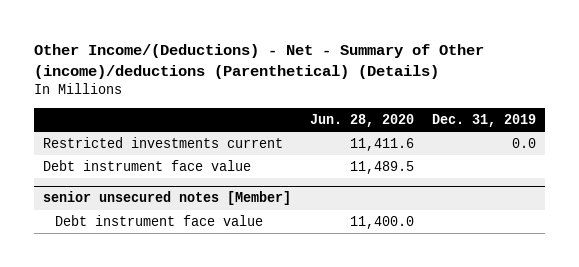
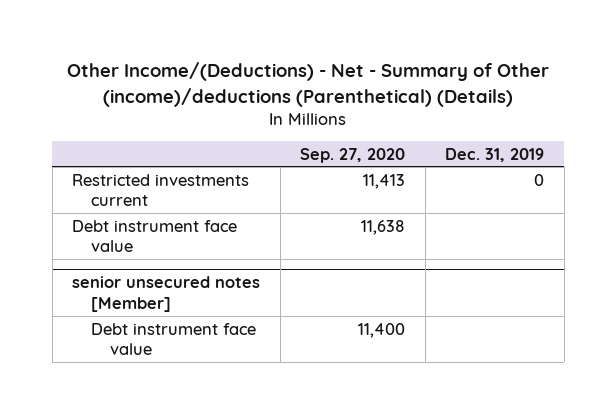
[309,114,414,128] Jun. 28, 2020 -> none
none -> [300,147,406,163] Sep. 27, 2020
[512,138,537,149] 0.0 -> [534,173,545,186] 0

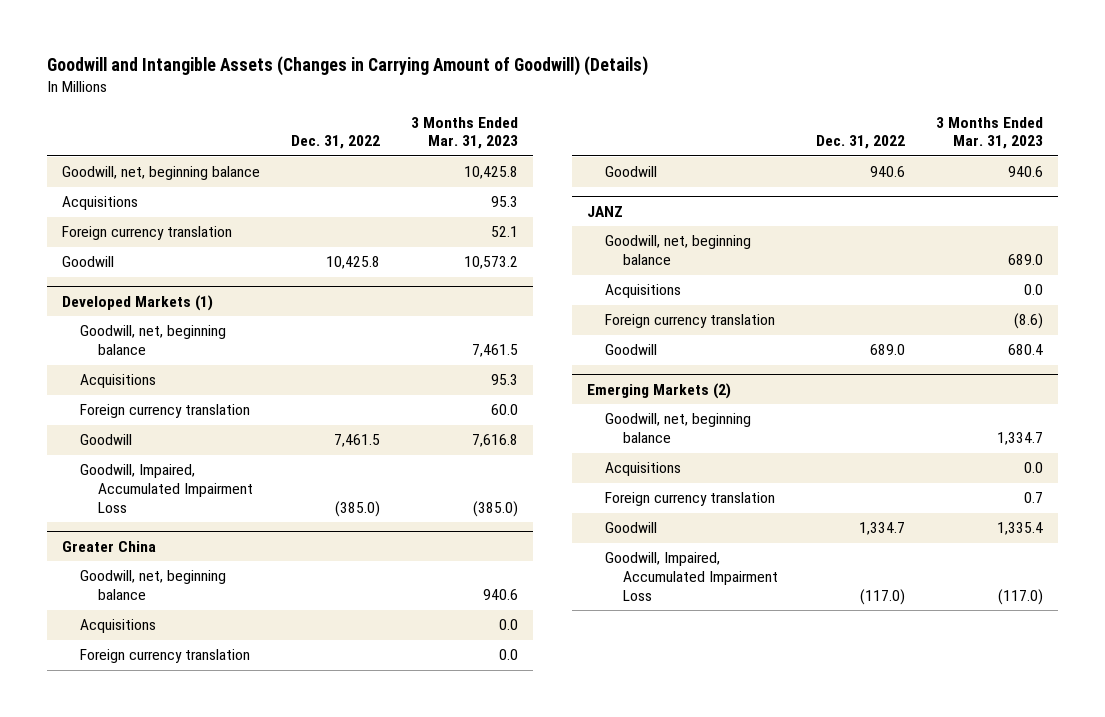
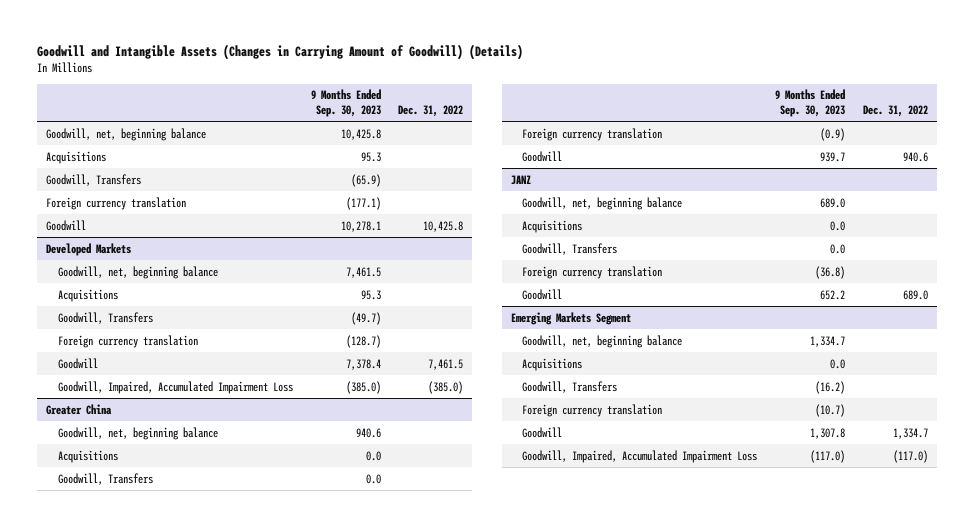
[410,116,518,150] 3 Months Ended Mar. 31, 2023 -> none
none -> [310,89,381,117] 9 Months Ended Sep. 30, 2023
none -> [46,173,142,186] Goodwill, Transfers
[62,294,214,311] Developed Markets (1) -> [46,242,132,256] Developed Markets
none -> [57,311,153,324] Goodwill, Transfers
none -> [57,472,153,485] Goodwill, Transfers
none -> [522,242,618,255] Goodwill, Transfers
[587,382,732,399] Emerging Markets (2) -> [510,311,631,325] Emerging Markets Segment
none -> [522,380,618,393] Goodwill, Transfers

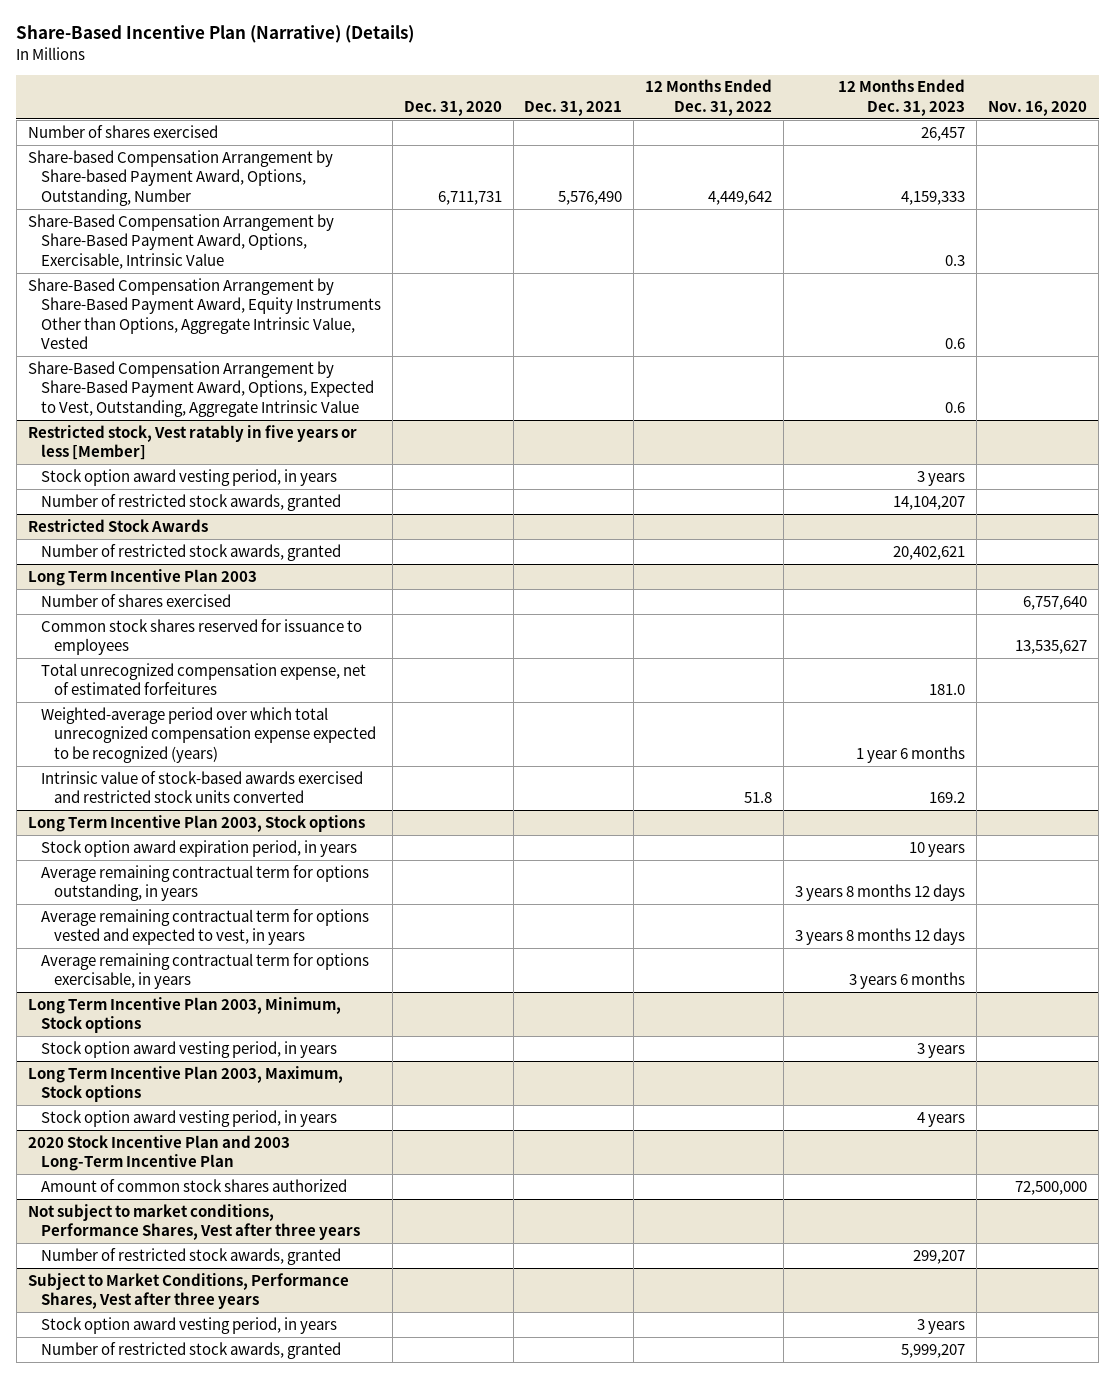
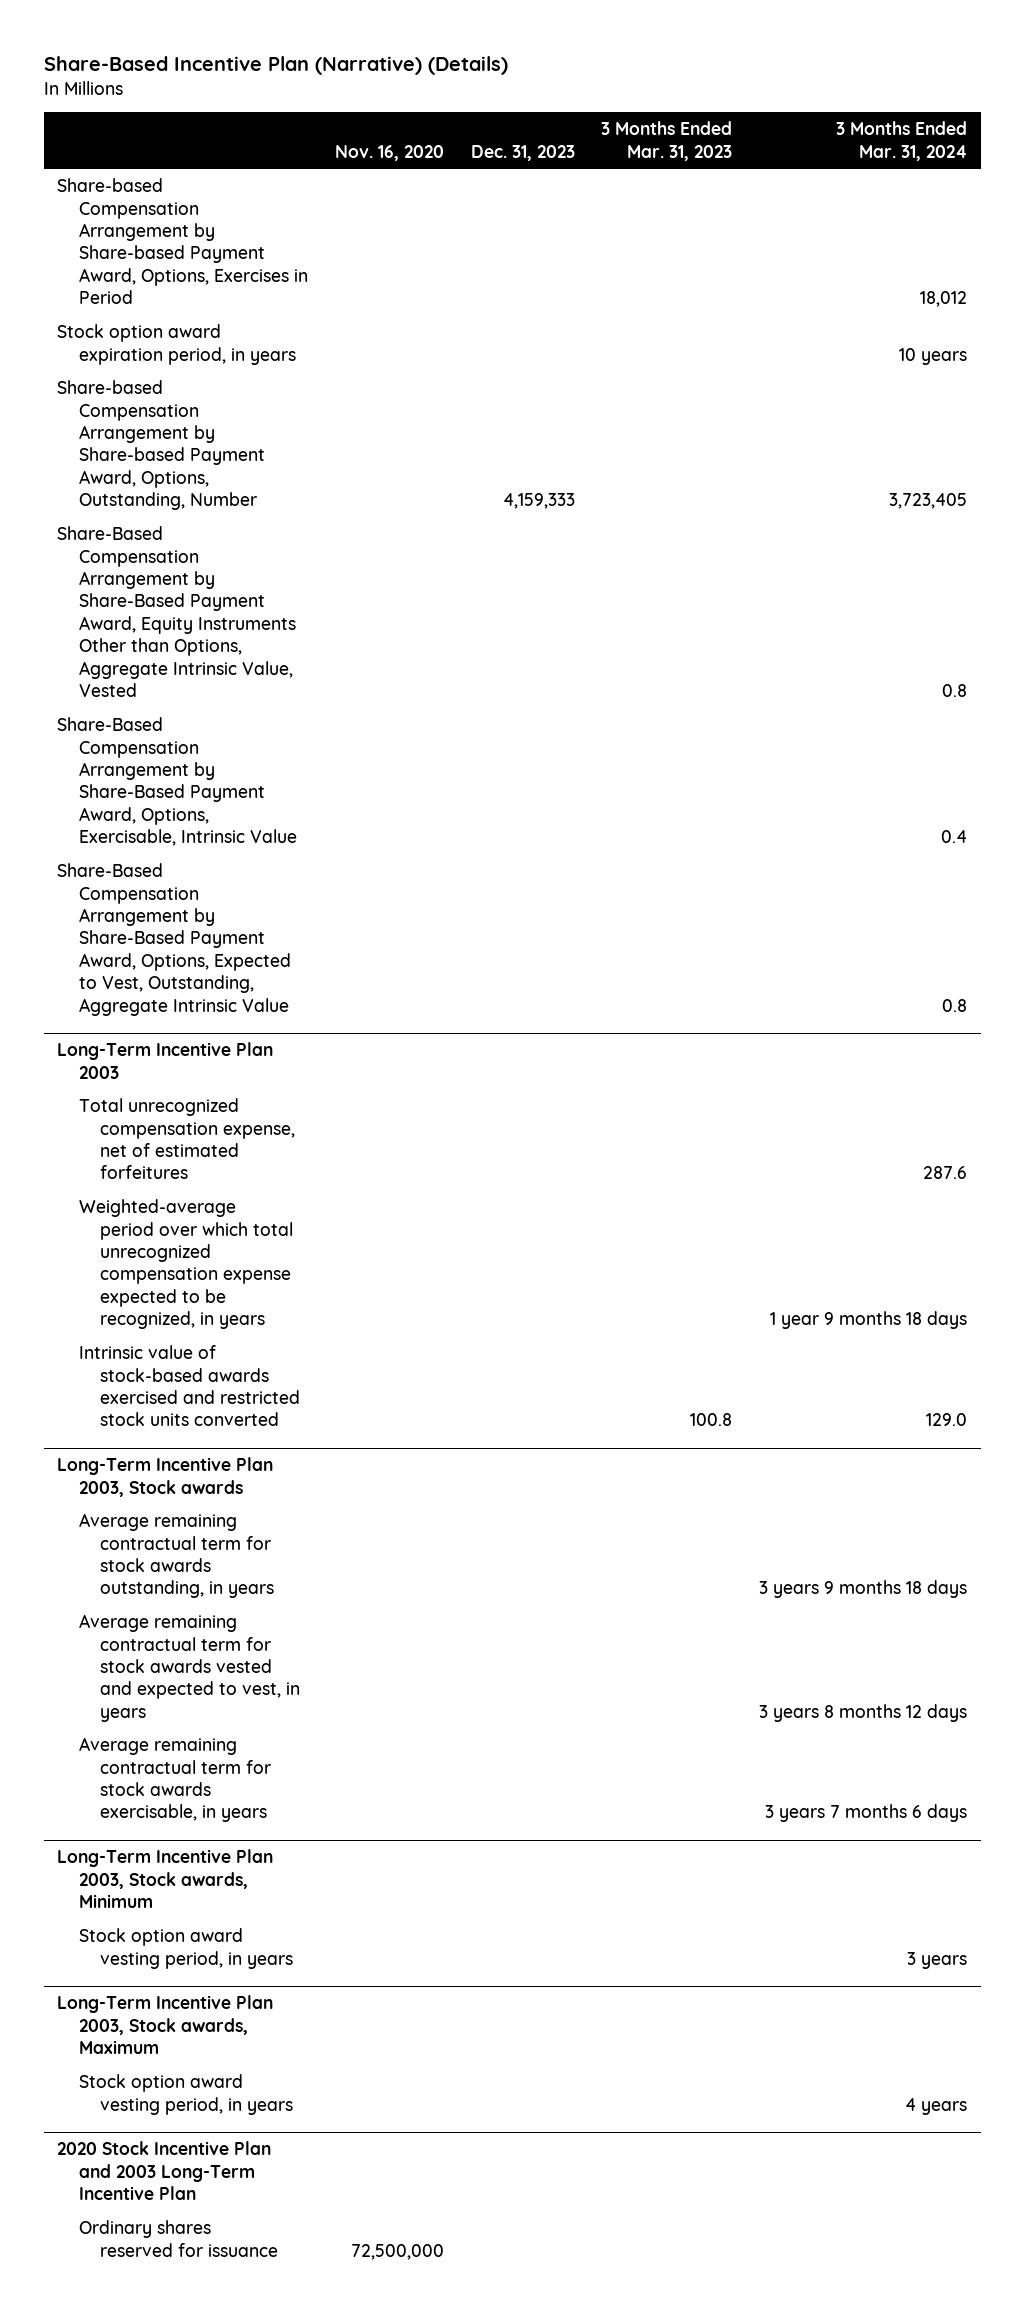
[403,100,502,116] Dec. 31, 2020 -> none
[524,100,623,116] Dec. 31, 2021 -> none
[645,79,773,116] 12 Months Ended Dec. 31, 2022 -> none
[838,79,966,116] 12 Months Ended Dec. 31, 2023 -> none
none -> [470,144,575,161] Dec. 31, 2023
none -> [601,121,733,161] 3 Months Ended Mar. 31, 2023
none -> [836,121,968,161] 3 Months Ended Mar. 31, 2024
[27,124,218,138] Number of shares exercised -> [57,178,308,305] Share-based Compensation Arrangement by Share-based Payment Award, Options, Exercises in Period
none -> [57,324,296,365] Stock option award expiration period, in years
[27,213,334,269] Share-Based Compensation Arrangement by Share-Based Payment Award, Options, Exercisable, Intrinsic Value -> [57,717,297,847] Share-Based Compensation Arrangement by Share-Based Payment Award, Options, Exercisable, Intrinsic Value
[27,424,357,461] Restricted stock, Vest ratably in five years or less [Member] -> none
[40,468,337,486] Stock option award vesting period, in years -> none
[40,493,341,511] Number of restricted stock awards, granted -> none
[27,518,208,532] Restricted Stock Awards -> none
[40,543,341,561] Number of restricted stock awards, granted -> none
[40,593,231,607] Number of shares exercised -> none
[40,618,362,656] Common stock shares reserved for issuance to employees -> none
[27,568,257,586] Long Term Incentive Plan 2003 -> [57,1042,274,1079] Long-Term Incentive Plan 2003
[40,706,376,763] Weighted-average period over which total unrecognized compensation expense expected to be recognized (years) -> [78,1199,294,1330] Weighted-average period over which total unrecognized compensation expense expected to be recognized, in years
[40,839,357,857] Stock option award expiration period, in years -> none
[27,814,365,832] Long Term Incentive Plan 2003, Stock options -> [57,1457,274,1497] Long-Term Incentive Plan 2003, Stock awards
[40,864,369,902] Average remaining contractual term for options outstanding, in years -> [78,1513,275,1599] Average remaining contractual term for stock awards outstanding, in years
[40,908,369,946] Average remaining contractual term for options vested and expected to vest, in years -> [78,1614,301,1722] Average remaining contractual term for stock awards vested and expected to vest, in years
[40,952,369,990] Average remaining contractual term for options exercisable, in years -> [78,1737,272,1823] Average remaining contractual term for stock awards exercisable, in years
[27,996,341,1034] Long Term Incentive Plan 2003, Minimum, Stock options -> [57,1849,274,1909] Long-Term Incentive Plan 2003, Stock awards, Minimum
[27,1065,343,1103] Long Term Incentive Plan 2003, Maximum, Stock options -> [57,1995,274,2055] Long-Term Incentive Plan 2003, Stock awards, Maximum
[27,1203,360,1241] Not subject to market conditions, Performance Shares, Vest after three years -> none
[40,1247,341,1265] Number of restricted stock awards, granted -> none
[27,1272,349,1310] Subject to Market Conditions, Performance Shares, Vest after three years -> none
[40,1316,337,1334] Stock option award vesting period, in years -> none
[40,1341,341,1359] Number of restricted stock awards, granted -> none
[40,1178,347,1192] Amount of common stock shares authorized -> [78,2220,279,2257] Ordinary shares reserved for issuance

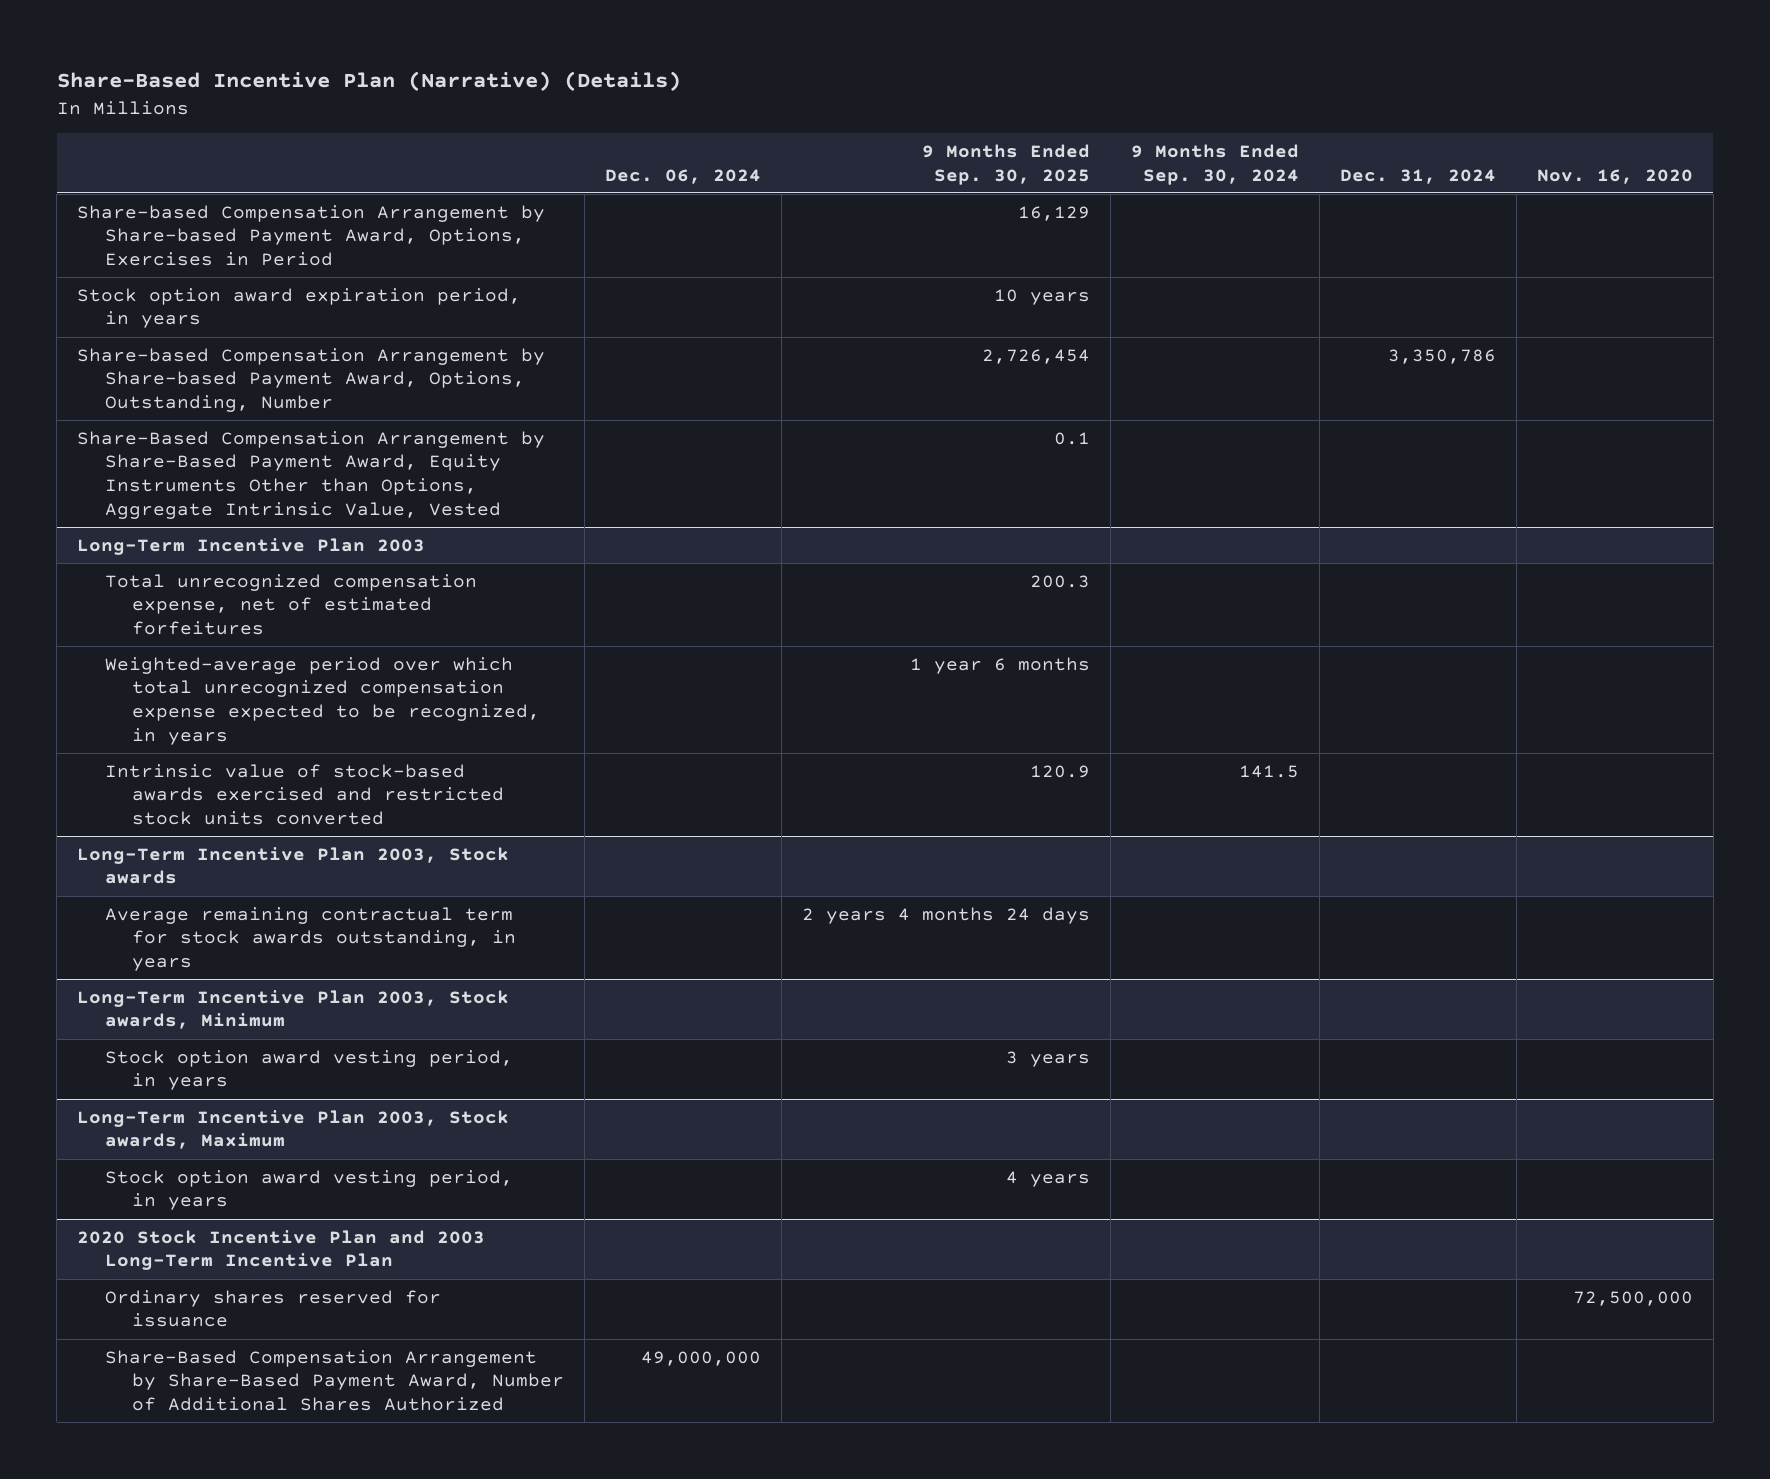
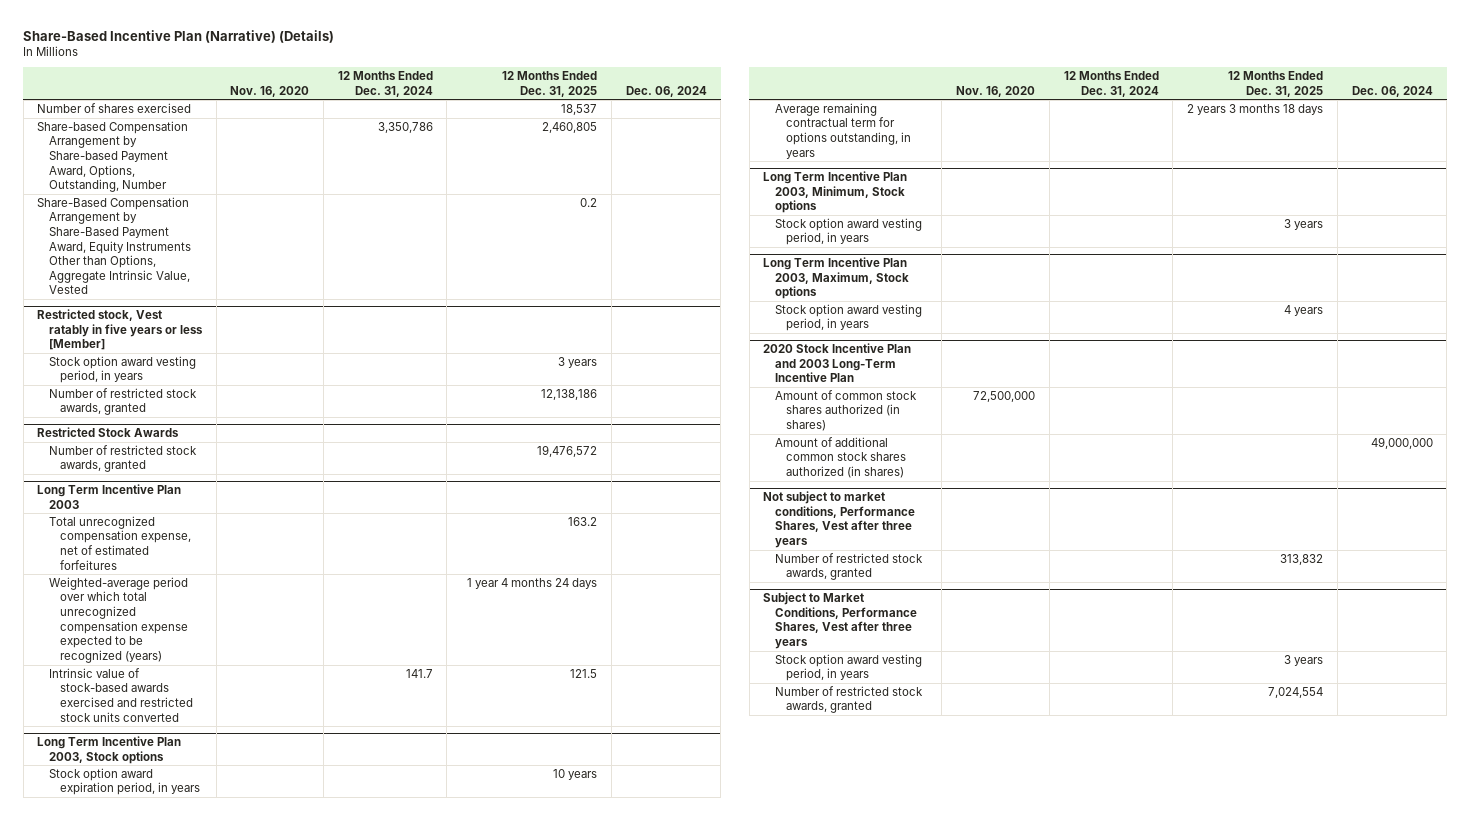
[921,143,1090,185] 9 Months Ended Sep. 30, 2025 -> none
[1130,143,1299,185] 9 Months Ended Sep. 30, 2024 -> none
[1339,168,1496,184] Dec. 31, 2024 -> none
none -> [337,71,433,97] 12 Months Ended Dec. 31, 2024
none -> [502,71,598,97] 12 Months Ended Dec. 31, 2025
[77,287,522,329] Stock option award expiration period, in years -> none
[77,204,546,267] Share-based Compensation Arrangement by Share-based Payment Award, Options, Exercises in Period -> [37,102,192,113] Number of shares exercised
none -> [37,309,203,351] Restricted stock, Vest ratably in five years or less [Member]
none -> [48,355,196,384] Stock option award vesting period, in years
none -> [48,387,197,416] Number of restricted stock awards, granted
none -> [37,427,180,438] Restricted Stock Awards
none -> [48,444,197,473] Number of restricted stock awards, granted
[77,537,426,555] Long-Term Incentive Plan 2003 -> [37,484,182,509] Long Term Incentive Plan 2003
[104,656,540,745] Weighted-average period over which total unrecognized compensation expense expected to be recognized, in years -> [48,576,189,663] Weighted-average period over which total unrecognized compensation expense expected to be recognized (years)
[77,846,510,885] Long-Term Incentive Plan 2003, Stock awards -> [37,736,182,764] Long Term Incentive Plan 2003, Stock options
none -> [48,767,201,796] Stock option award expiration period, in years
[104,906,516,972] Average remaining contractual term for stock awards outstanding, in years -> [774,102,912,159] Average remaining contractual term for options outstanding, in years
[77,989,510,1030] Long-Term Incentive Plan 2003, Stock awards, Minimum -> [763,171,908,214] Long Term Incentive Plan 2003, Minimum, Stock options
[77,1109,510,1150] Long-Term Incentive Plan 2003, Stock awards, Maximum -> [763,257,909,300] Long Term Incentive Plan 2003, Maximum, Stock options
[104,1289,441,1328] Ordinary shares reserved for issuance -> [774,389,917,432] Amount of common stock shares authorized (in shares)
[104,1349,564,1412] Share-Based Compensation Arrangement by Share-Based Payment Award, Number of Additional Shares Authorized -> [774,436,907,479] Amount of additional common stock shares authorized (in shares)
none -> [763,491,915,548] Not subject to market conditions, Performance Shares, Vest after three years
none -> [774,552,923,581] Number of restricted stock awards, granted
none -> [763,592,917,649] Subject to Market Conditions, Performance Shares, Vest after three years
none -> [774,653,922,682] Stock option award vesting period, in years
none -> [774,685,923,714] Number of restricted stock awards, granted

